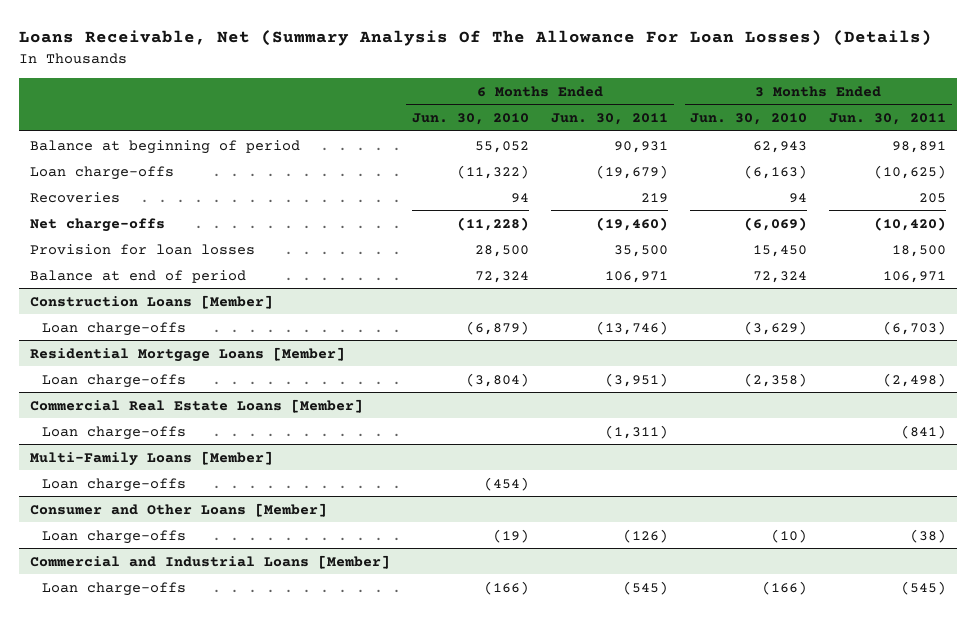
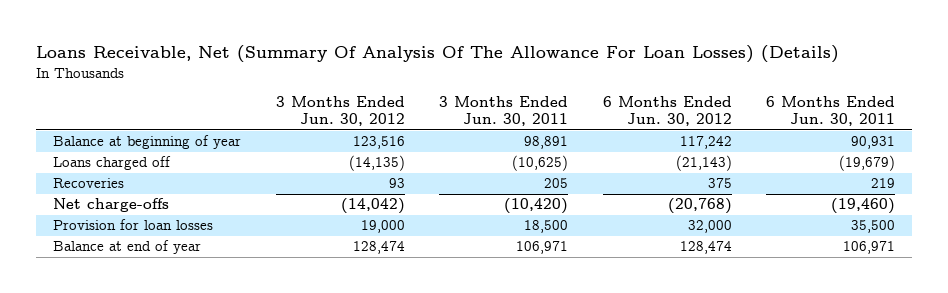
[18,30,932,47] Loans Receivable, Net (Summary Analysis Of The Allowance For Loan Losses) (Details) -> [35,45,839,64] Loans Receivable, Net (Summary Of Analysis Of The Allowance For Loan Losses) (Details)
[411,112,529,125] Jun. 30, 2010 -> none
[690,112,808,125] Jun. 30, 2010 -> none
none -> [275,96,405,127] 3 Months Ended Jun. 30, 2012
none -> [602,96,732,127] 6 Months Ended Jun. 30, 2012
[29,139,300,154] Balance at beginning of period -> [53,135,242,150] Balance at beginning of year
[29,165,174,180] Loan charge-offs -> [53,156,172,171] Loans charged off
[29,294,273,309] Construction Loans [Member] -> none
[42,321,187,336] Loan charge-offs -> none
[29,346,345,362] Residential Mortgage Loans [Member] -> none
[42,373,187,388] Loan charge-offs -> none
[29,398,363,413] Commercial Real Estate Loans [Member] -> none
[42,425,187,440] Loan charge-offs -> none
[29,450,273,466] Multi-Family Loans [Member] -> none
[42,477,187,492] Loan charge-offs -> none
[29,502,327,517] Consumer and Other Loans [Member] -> none
[42,529,187,544] Loan charge-offs -> none
[29,554,390,569] Commercial and Industrial Loans [Member] -> none
[42,581,187,596] Loan charge-offs -> none
[29,269,246,283] Balance at end of period -> [53,240,202,255] Balance at end of year

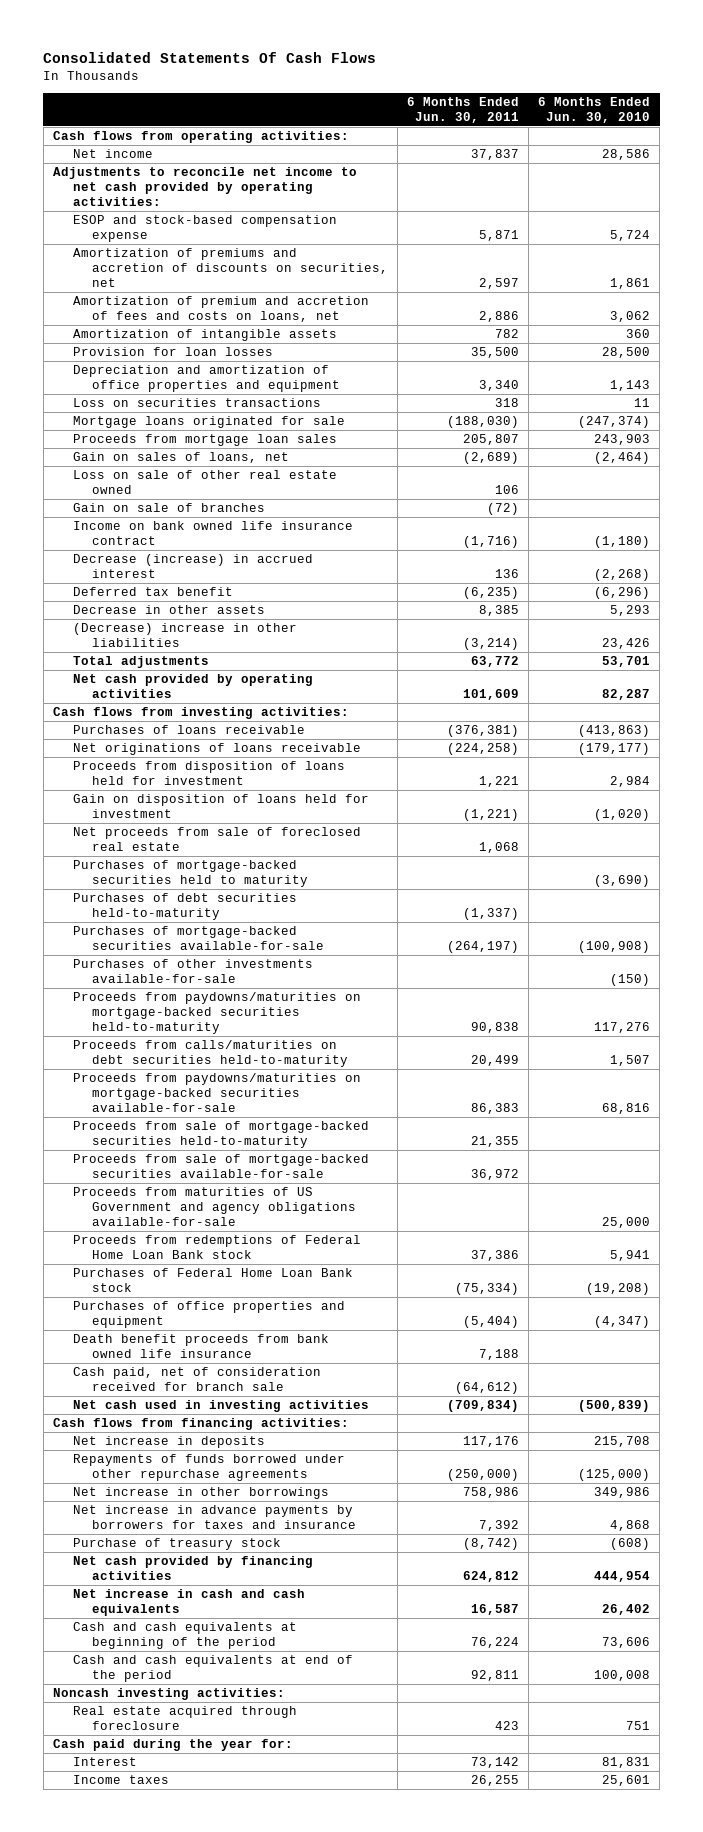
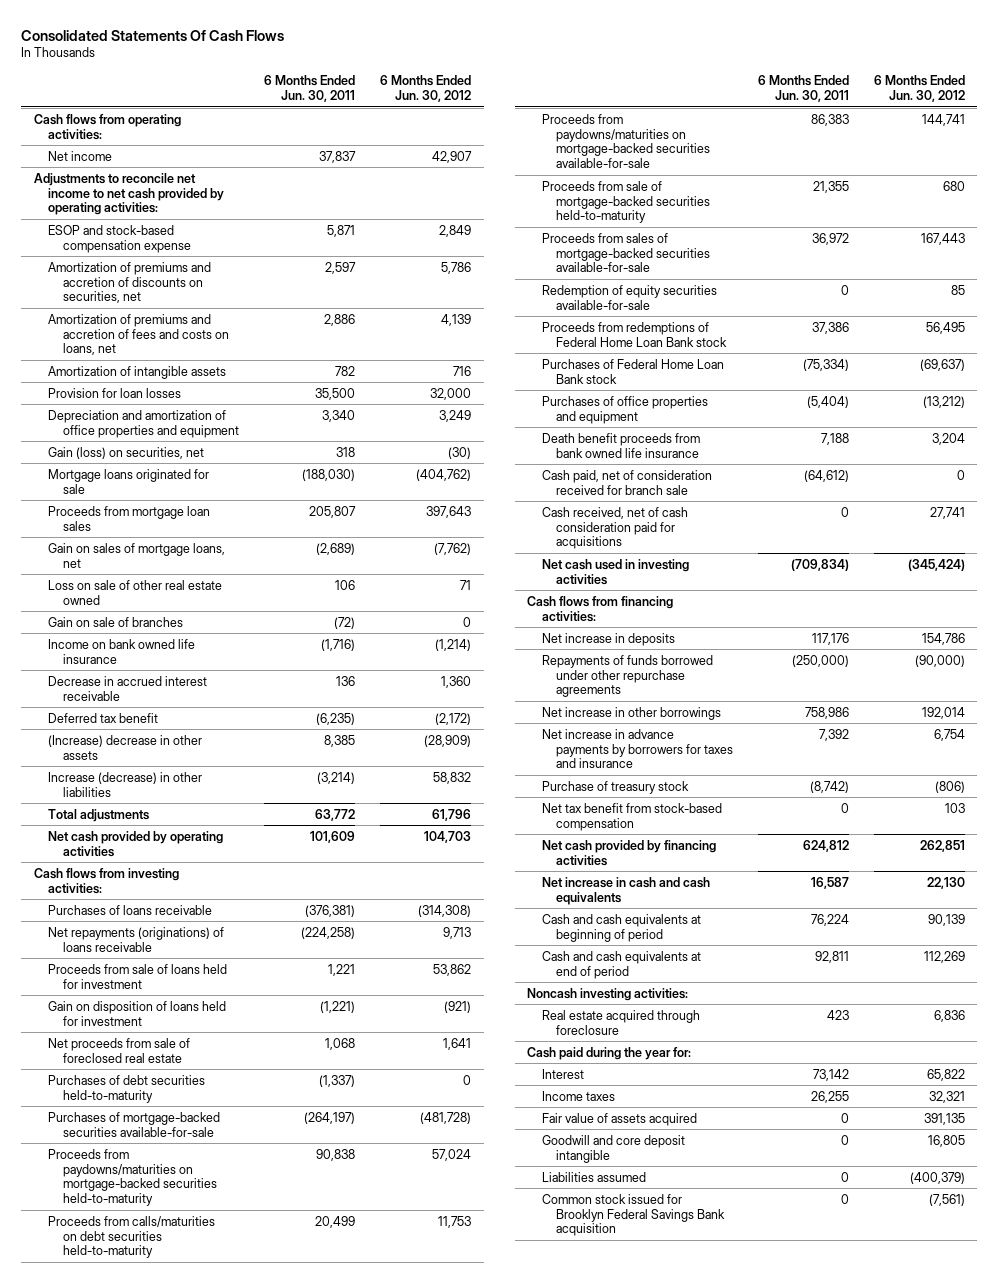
[538,96,651,123] 6 Months Ended Jun. 30, 2010 -> none
none -> [380,75,472,103] 6 Months Ended Jun. 30, 2012
[72,296,369,323] Amortization of premium and accretion of fees and costs on loans, net -> [48,313,229,356] Amortization of premiums and accretion of fees and costs on loans, net
[72,398,321,408] Loss on securities transactions -> [48,446,205,459] Gain (loss) on securities, net
[72,452,289,464] Gain on sales of loans, net -> [48,542,226,568] Gain on sales of mortgage loans, net
[72,521,353,546] Income on bank owned life insurance contract -> [48,638,196,664] Income on bank owned life insurance
[72,554,313,579] Decrease (increase) in accrued interest -> [48,675,208,701] Decrease in accrued interest receivable
[72,605,265,615] Decrease in other assets -> [48,734,203,760] (Increase) decrease in other assets
[72,623,297,648] (Decrease) increase in other liabilities -> [48,771,203,797] Increase (decrease) in other liabilities
[72,743,361,756] Net originations of loans receivable -> [48,926,225,952] Net repayments (originations) of loans receivable
[72,761,345,786] Proceeds from disposition of loans held for investment -> [48,963,228,989] Proceeds from sale of loans held for investment
[72,860,309,888] Purchases of mortgage-backed securities held to maturity -> none
[72,959,313,984] Purchases of other investments available-for-sale -> none
[72,1187,357,1227] Proceeds from maturities of US Government and agency obligations available-for-sale -> none
[72,1154,369,1179] Proceeds from sale of mortgage-backed securities available-for-sale -> [541,232,711,273] Proceeds from sales of mortgage-backed securities available-for-sale
none -> [541,284,717,310] Redemption of equity securities available-for-sale
none -> [541,506,688,550] Cash received, net of cash consideration paid for acquisitions
none -> [541,802,722,831] Net tax benefit from stock-based compensation
[72,1622,297,1650] Cash and cash equivalents at beginning of the period -> [541,913,701,942] Cash and cash equivalents at beginning of period
[72,1655,353,1683] Cash and cash equivalents at end of the period -> [541,950,701,979] Cash and cash equivalents at end of period
none -> [541,1112,697,1126] Fair value of assets acquired
none -> [541,1134,685,1163] Goodwill and core deposit intangible
none -> [541,1171,646,1182] Liabilities assumed
none -> [541,1193,726,1237] Common stock issued for Brooklyn Federal Savings Bank acquisition

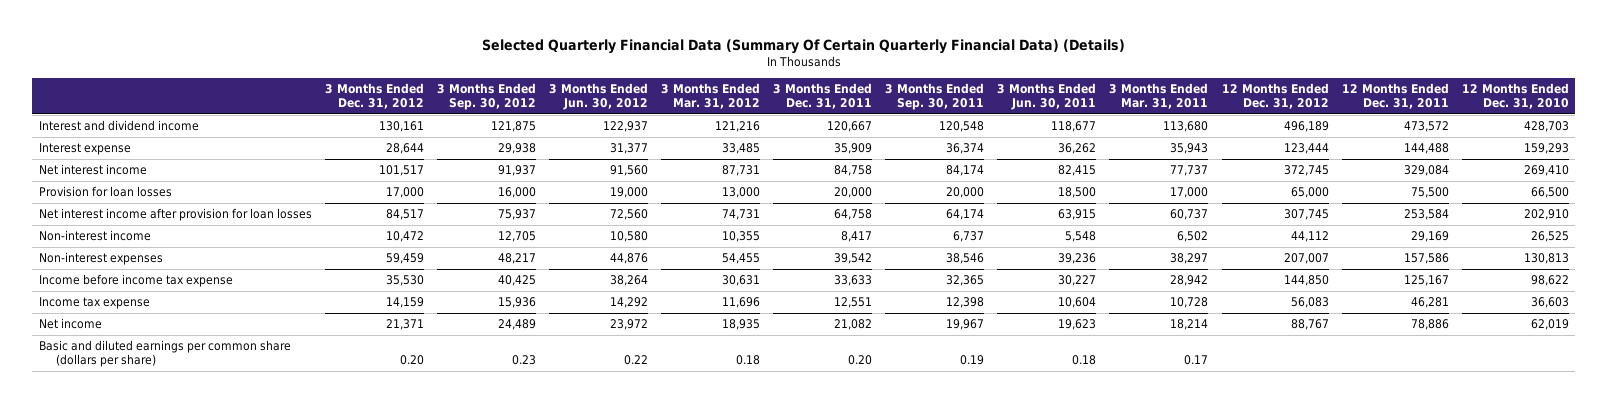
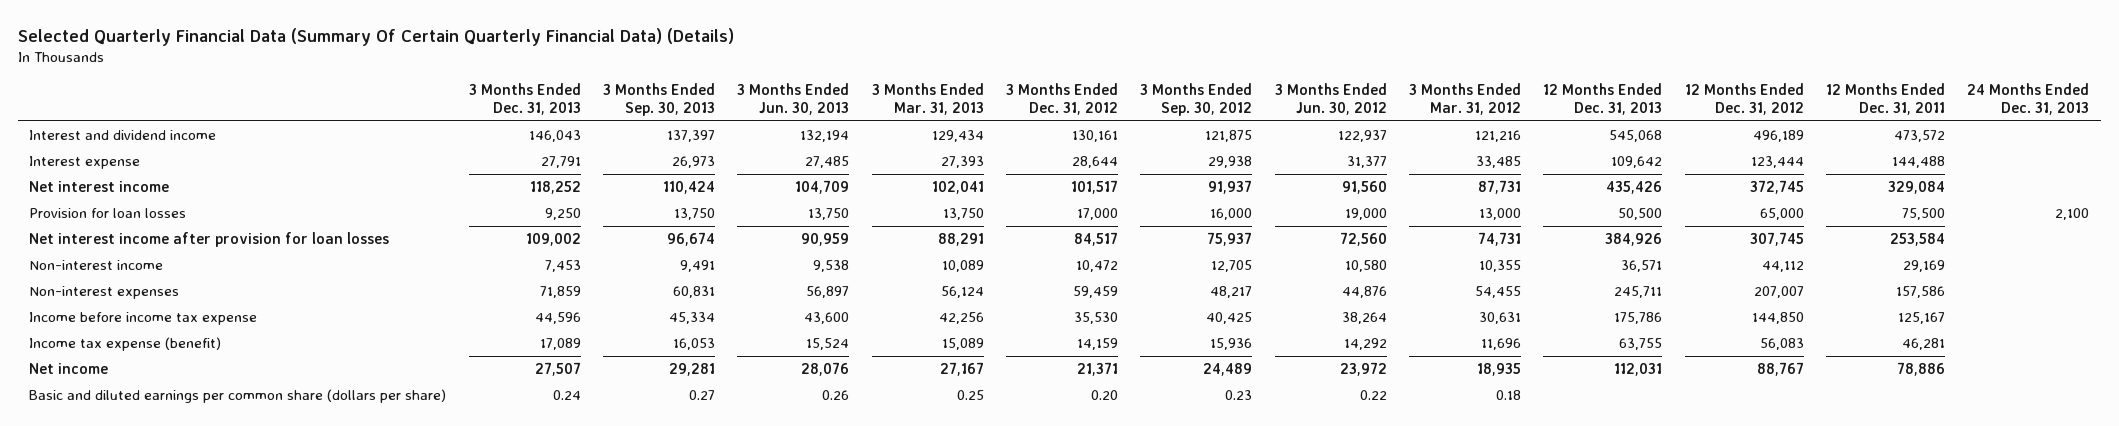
[773,83,873,110] 3 Months Ended Dec. 31, 2011 -> none
[885,83,985,111] 3 Months Ended Sep. 30, 2011 -> none
[997,83,1097,111] 3 Months Ended Jun. 30, 2011 -> none
[1109,83,1209,110] 3 Months Ended Mar. 31, 2011 -> none
[1461,83,1569,110] 12 Months Ended Dec. 31, 2010 -> none
none -> [468,82,581,116] 3 Months Ended Dec. 31, 2013
none -> [603,82,716,117] 3 Months Ended Sep. 30, 2013
none -> [737,82,850,116] 3 Months Ended Jun. 30, 2013
none -> [871,82,984,116] 3 Months Ended Mar. 31, 2013
none -> [1543,82,1663,116] 12 Months Ended Dec. 31, 2013
none -> [1967,82,2090,116] 24 Months Ended Dec. 31, 2013
[38,297,150,310] Income tax expense -> [29,336,222,351] Income tax expense (benefit)

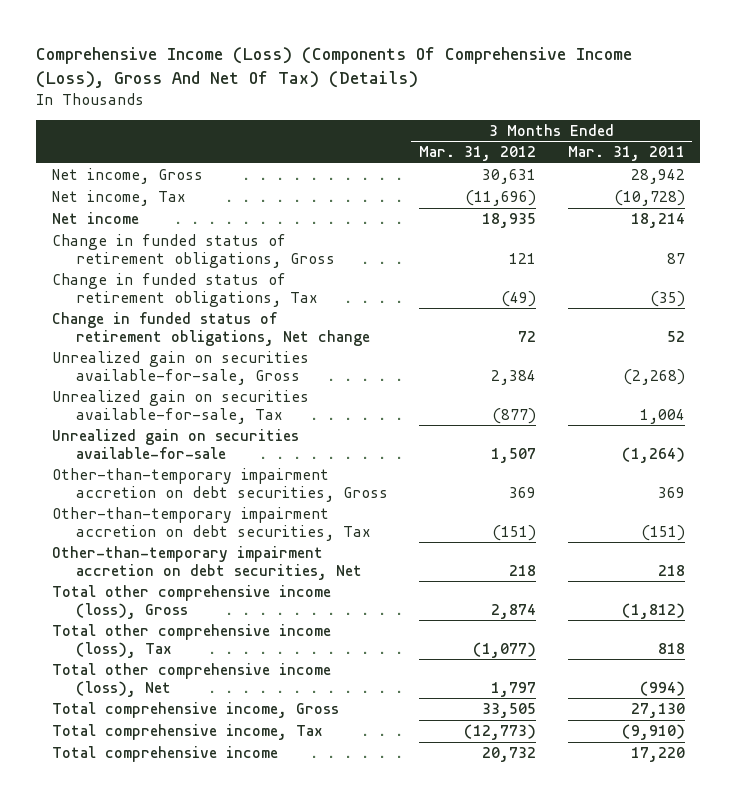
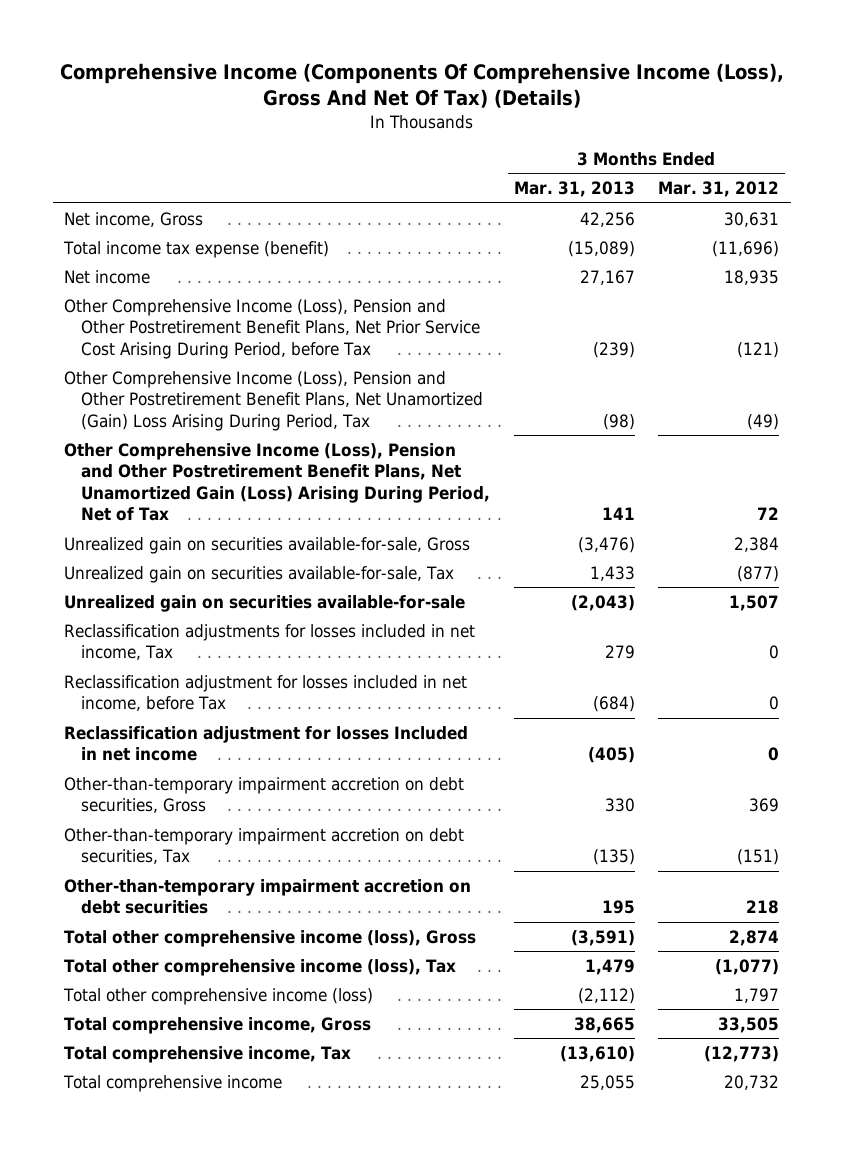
[36,47,633,88] Comprehensive Income (Loss) (Components Of Comprehensive Income (Loss), Gross And Net Of Tax) (Details) -> [59,62,784,109] Comprehensive Income (Components Of Comprehensive Income (Loss), Gross And Net Of Tax) (Details)
[567,146,685,162] Mar. 31, 2011 -> none
none -> [513,181,635,198] Mar. 31, 2013
[52,190,187,207] Net income, Tax -> [63,240,330,258] Total income tax expense (benefit)
[52,234,335,268] Change in funded status of retirement obligations, Gross -> none
[52,273,318,307] Change in funded status of retirement obligations, Tax -> none
[52,312,370,346] Change in funded status of retirement obligations, Net change -> none
none -> [64,298,481,359] Other Comprehensive Income (Loss), Pension and Other Postretirement Benefit Plans, Net Prior Service Cost Arising During Period, before Tax
none -> [64,370,484,431] Other Comprehensive Income (Loss), Pension and Other Postretirement Benefit Plans, Net Unamortized (Gain) Loss Arising During Period, Tax
none -> [64,442,491,522] Other Comprehensive Income (Loss), Pension and Other Postretirement Benefit Plans, Net Unamortized Gain (Loss) Arising During Period, Net of Tax
none -> [64,623,476,661] Reclassification adjustments for losses included in net income, Tax
none -> [64,674,468,712] Reclassification adjustment for losses included in net income, before Tax
none -> [64,725,469,762] Reclassification adjustment for losses Included in net income
[52,546,362,580] Other-than-temporary impairment accretion on debt securities, Net -> [64,878,472,915] Other-than-temporary impairment accretion on debt securities
[52,663,332,697] Total other comprehensive income (loss), Net -> [63,987,374,1005] Total other comprehensive income (loss)

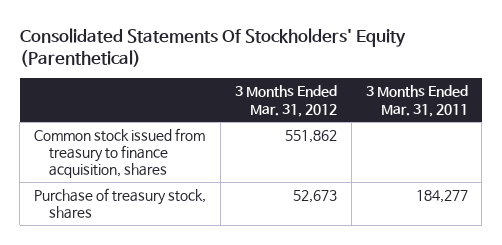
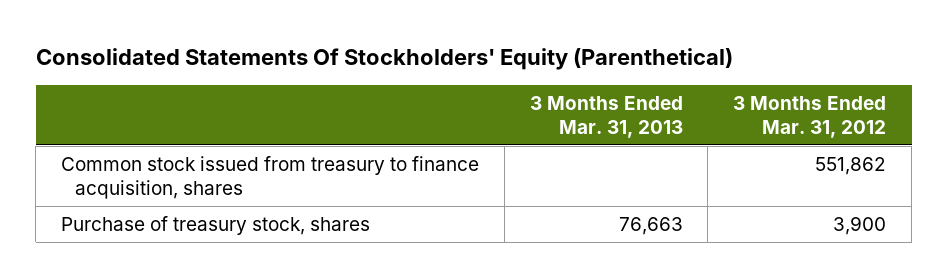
[365,85,468,117] 3 Months Ended Mar. 31, 2011 -> none
none -> [529,95,683,138] 3 Months Ended Mar. 31, 2013
[292,189,337,203] 52,673 -> [833,216,887,236] 3,900

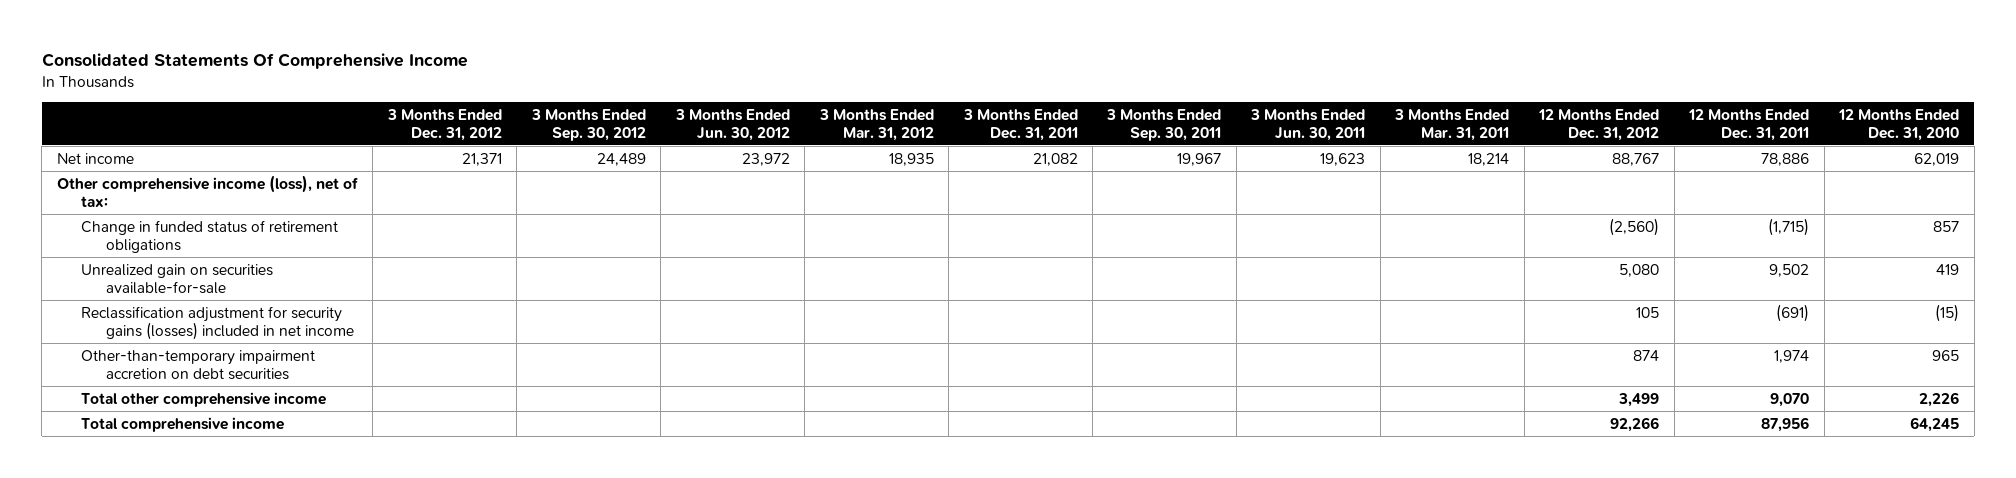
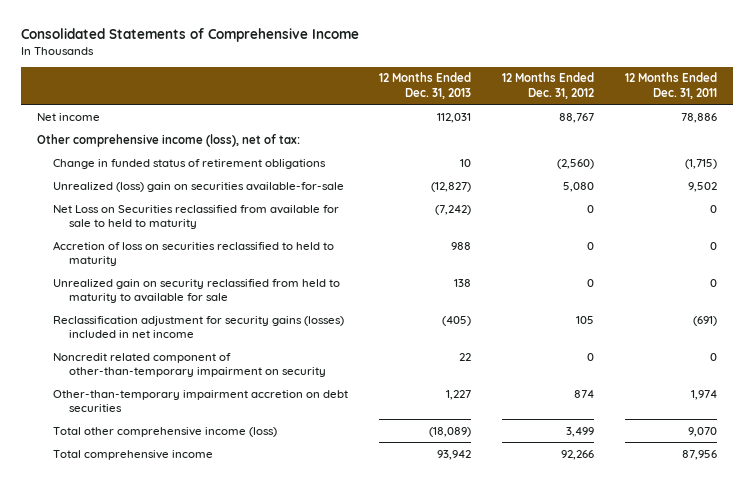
[41,52,468,69] Consolidated Statements Of Comprehensive Income -> [21,28,360,43] Consolidated Statements of Comprehensive Income
[386,108,502,141] 3 Months Ended Dec. 31, 2012 -> none
[530,108,646,141] 3 Months Ended Sep. 30, 2012 -> none
[674,108,790,141] 3 Months Ended Jun. 30, 2012 -> none
[818,108,934,141] 3 Months Ended Mar. 31, 2012 -> none
[962,108,1078,141] 3 Months Ended Dec. 31, 2011 -> none
[1106,108,1222,141] 3 Months Ended Sep. 30, 2011 -> none
[1250,108,1366,141] 3 Months Ended Jun. 30, 2011 -> none
[1394,108,1510,141] 3 Months Ended Mar. 31, 2011 -> none
[1838,108,1960,141] 12 Months Ended Dec. 31, 2010 -> none
none -> [379,72,472,99] 12 Months Ended Dec. 31, 2013
[81,263,274,294] Unrealized gain on securities available-for-sale -> [53,181,345,192] Unrealized (loss) gain on securities available-for-sale
none -> [53,204,340,230] Net Loss on Securities reclassified from available for sale to held to maturity
none -> [53,240,335,267] Accretion of loss on securities reclassified to held to maturity
none -> [53,278,341,304] Unrealized gain on security reclassified from held to maturity to available for sale
none -> [53,352,327,378] Noncredit related component of other-than-temporary impairment on security
[81,391,327,407] Total other comprehensive income -> [53,426,278,437] Total other comprehensive income (loss)

